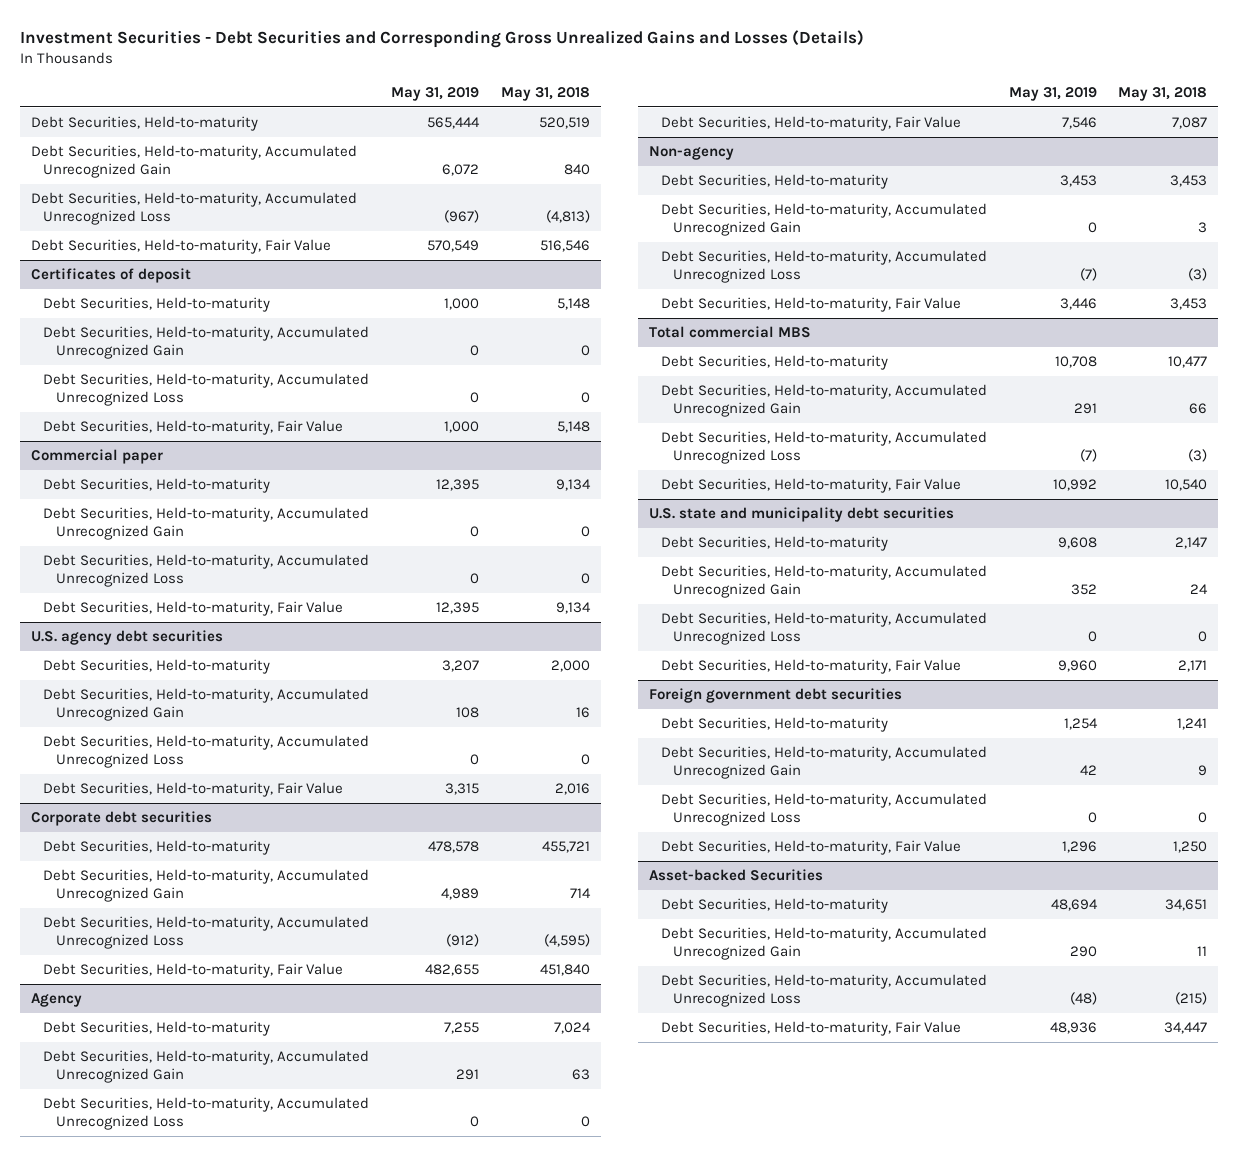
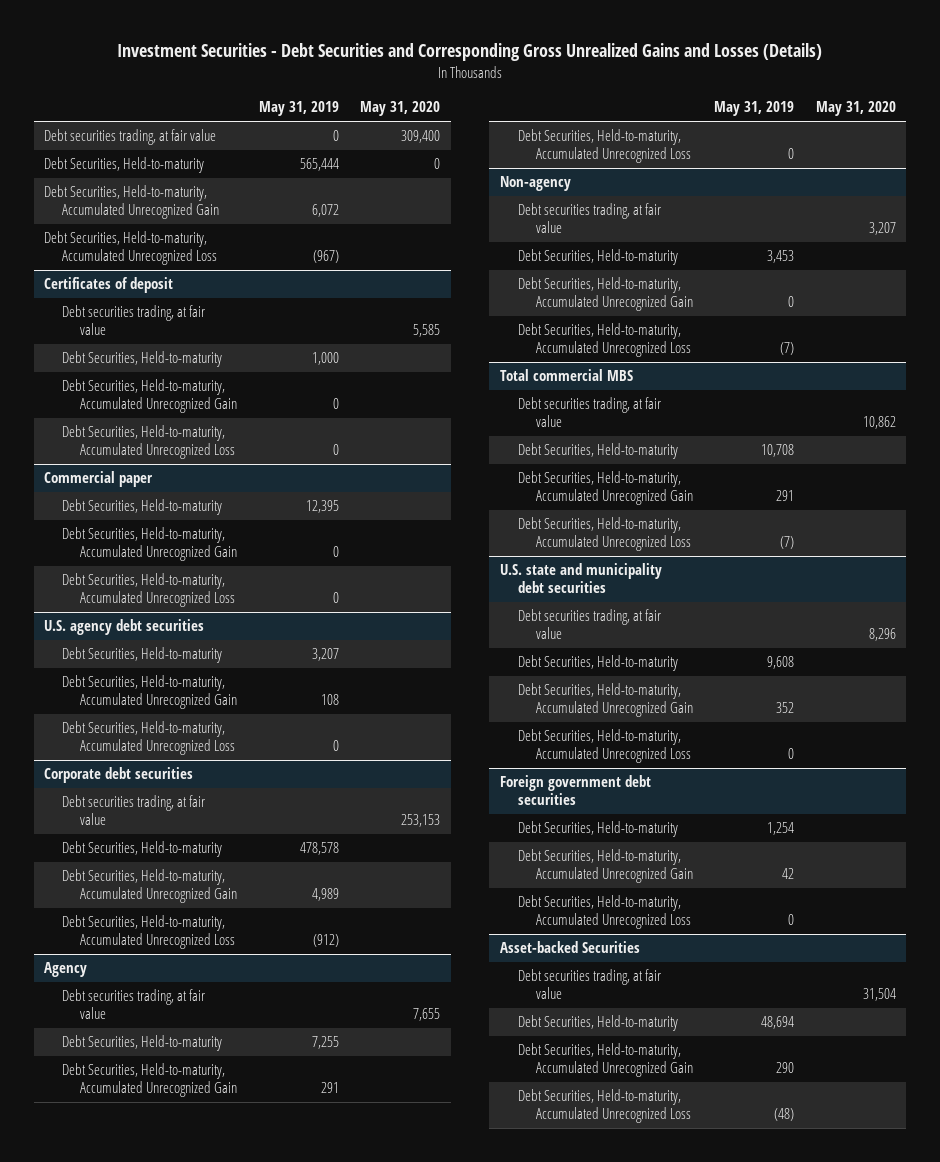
[500,87,590,102] May 31, 2018 -> none
none -> [360,101,441,117] May 31, 2020
none -> [44,129,217,146] Debt securities trading, at fair value
[30,239,331,255] Debt Securities, Held-to-maturity, Fair Value -> none
none -> [62,305,206,336] Debt securities trading, at fair value
[43,420,344,436] Debt Securities, Held-to-maturity, Fair Value -> none
[43,601,344,617] Debt Securities, Held-to-maturity, Fair Value -> none
[43,782,344,798] Debt Securities, Held-to-maturity, Fair Value -> none
none -> [62,795,206,826] Debt securities trading, at fair value
[43,963,344,979] Debt Securities, Held-to-maturity, Fair Value -> none
none -> [62,989,206,1020] Debt securities trading, at fair value
[660,116,961,132] Debt Securities, Held-to-maturity, Fair Value -> none
none -> [517,203,661,234] Debt securities trading, at fair value
[660,297,961,313] Debt Securities, Held-to-maturity, Fair Value -> none
none -> [517,397,661,428] Debt securities trading, at fair value
[660,478,961,494] Debt Securities, Held-to-maturity, Fair Value -> none
none -> [517,609,661,640] Debt securities trading, at fair value
[660,659,961,675] Debt Securities, Held-to-maturity, Fair Value -> none
[660,840,961,856] Debt Securities, Held-to-maturity, Fair Value -> none
none -> [517,969,661,1000] Debt securities trading, at fair value
[660,1021,961,1037] Debt Securities, Held-to-maturity, Fair Value -> none

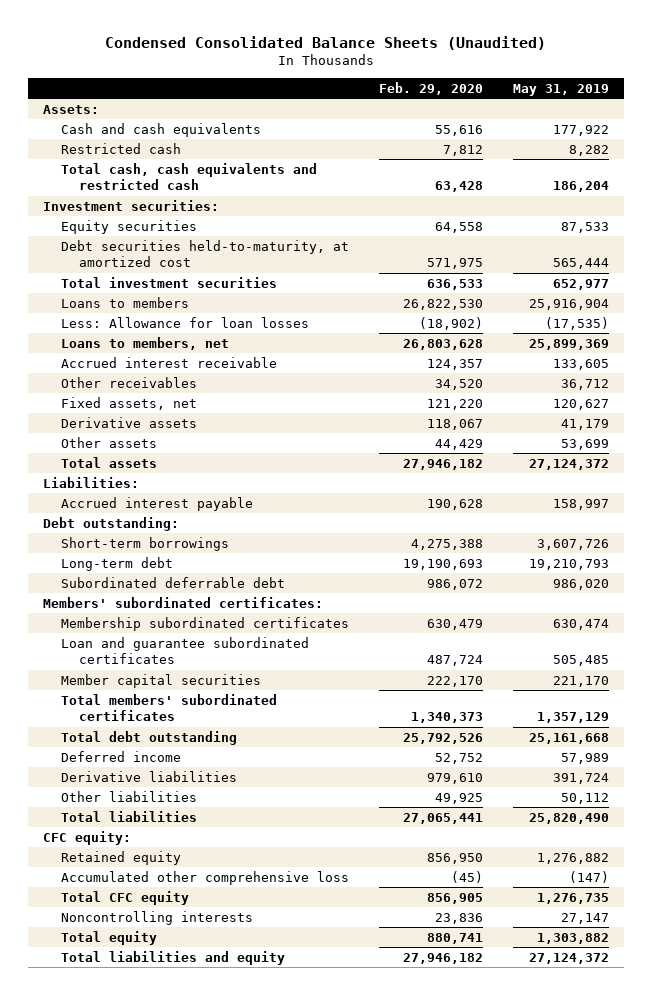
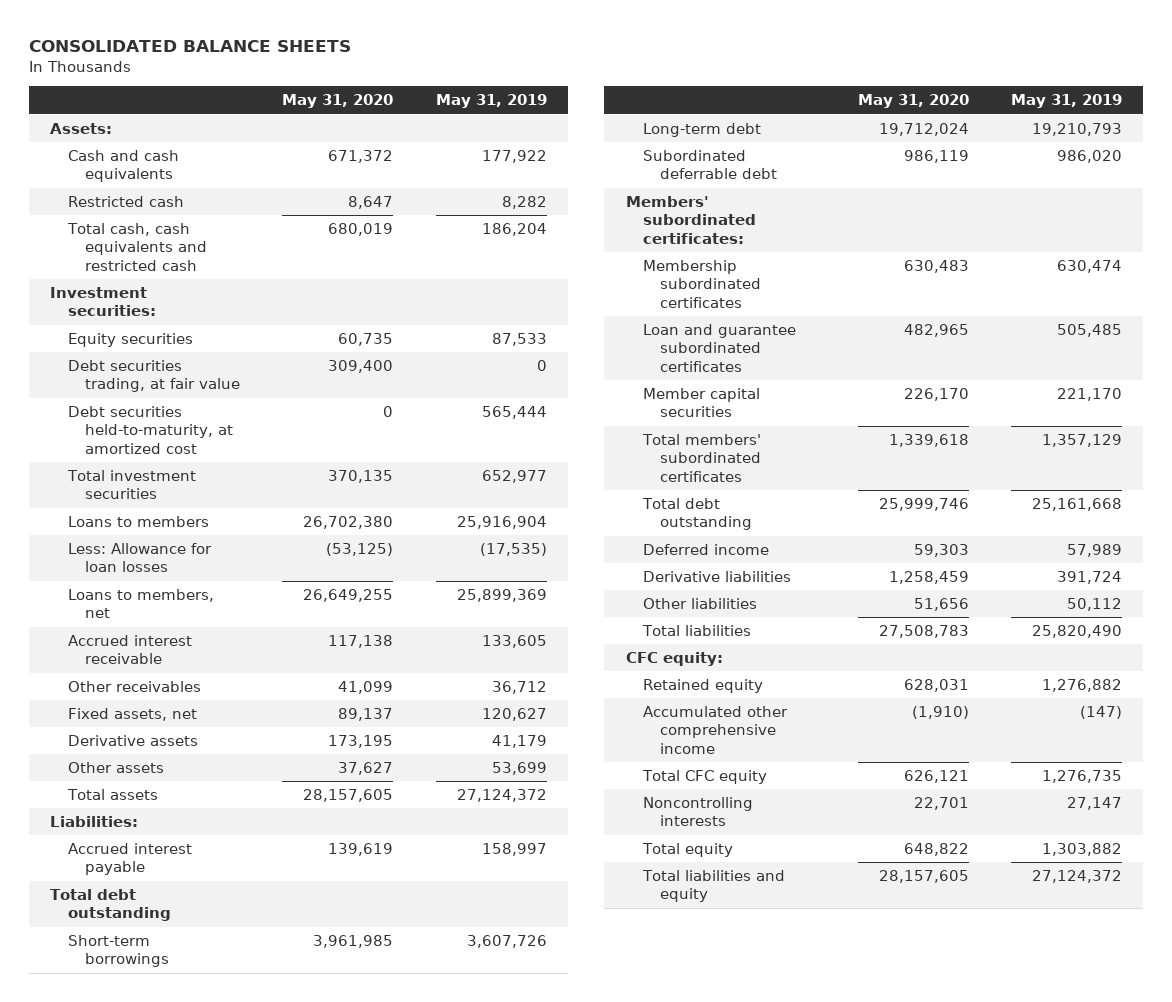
[105,35,547,50] Condensed Consolidated Balance Sheets (Unaudited) -> [29,39,352,52] CONSOLIDATED BALANCE SHEETS
[379,81,484,95] Feb. 29, 2020 -> none
none -> [282,94,394,109] May 31, 2020
none -> [67,359,240,393] Debt securities trading, at fair value
[43,516,180,531] Debt outstanding: -> [50,888,171,922] Total debt outstanding
[61,870,350,885] Accumulated other comprehensive loss -> [642,705,788,754] Accumulated other comprehensive income

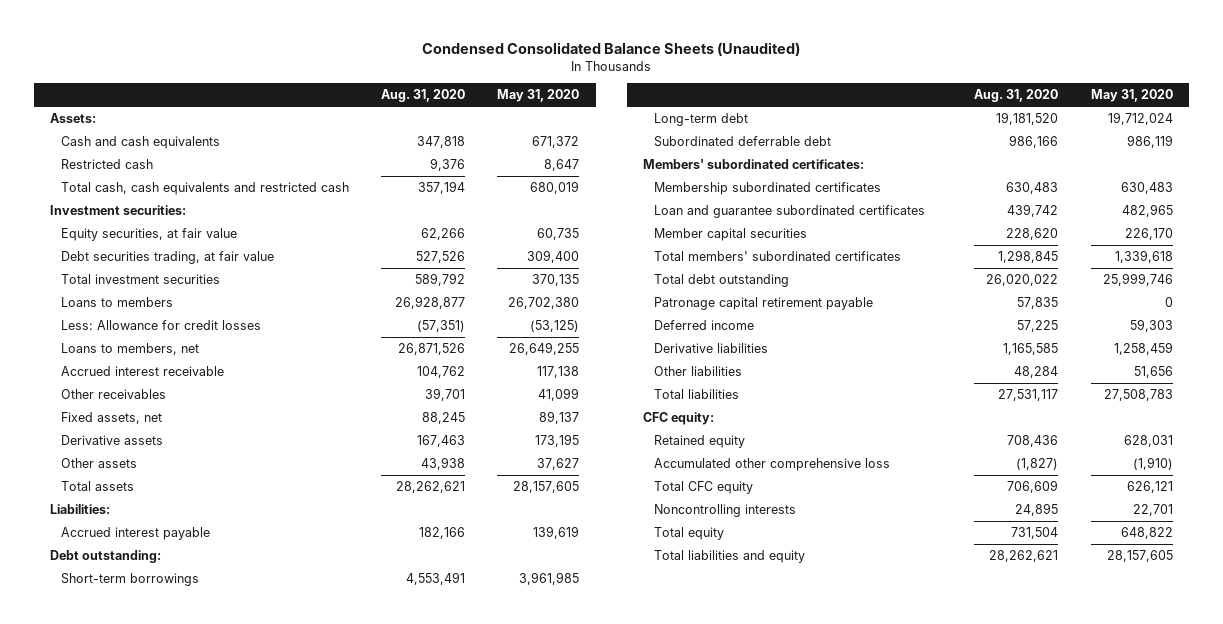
[29,39,352,52] CONSOLIDATED BALANCE SHEETS -> [422,41,801,56] Condensed Consolidated Balance Sheets (Unaudited)
[435,94,547,109] May 31, 2019 -> none
none -> [381,89,466,103] Aug. 31, 2020
[67,332,193,347] Equity securities -> [60,228,237,242] Equity securities, at fair value
[67,405,233,454] Debt securities held-to-maturity, at amortized cost -> none
[67,542,212,573] Less: Allowance for loan losses -> [60,320,261,331] Less: Allowance for credit losses
[50,888,171,922] Total debt outstanding -> [50,550,162,564] Debt outstanding:
none -> [653,297,873,311] Patronage capital retirement payable
[642,705,788,754] Accumulated other comprehensive income -> [653,458,890,472] Accumulated other comprehensive loss

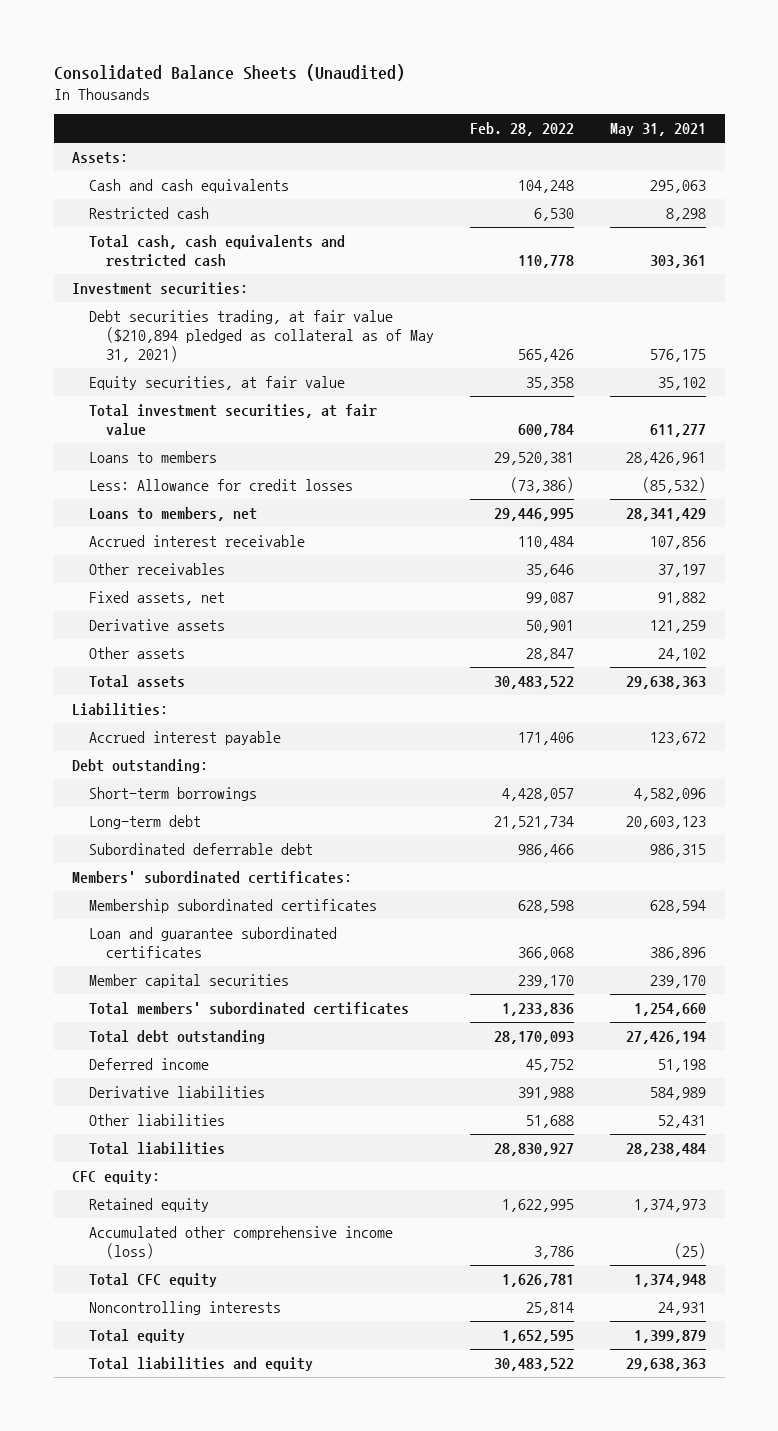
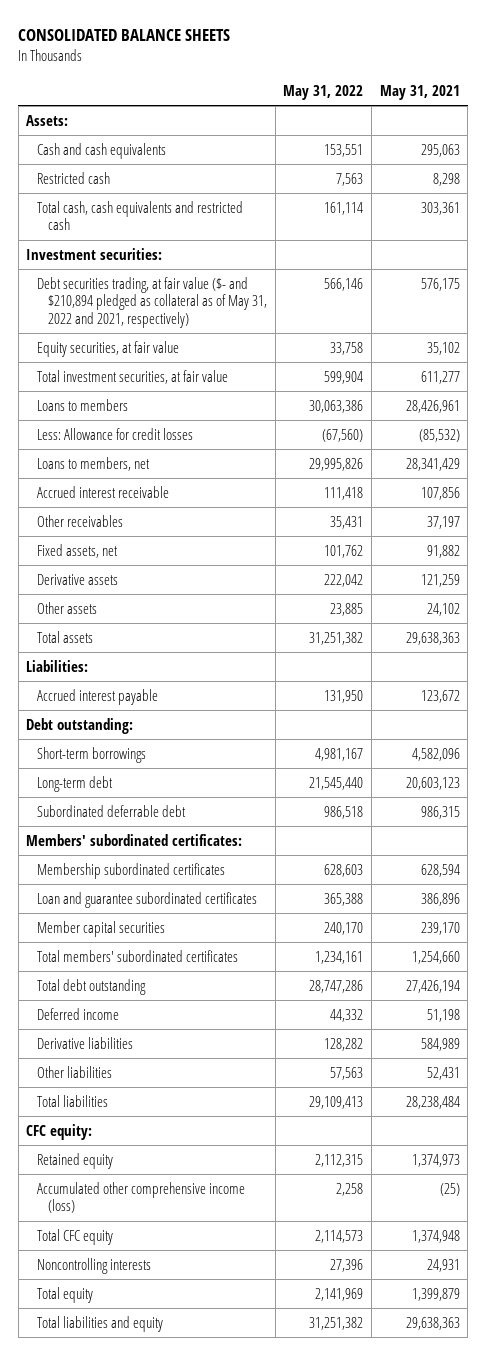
[53,63,405,81] Consolidated Balance Sheets (Unaudited) -> [18,29,231,42] CONSOLIDATED BALANCE SHEETS
[470,122,575,137] Feb. 28, 2022 -> none
none -> [283,85,364,101] May 31, 2022
[88,309,435,362] Debt securities trading, at fair value ($210,894 pledged as collateral as of May 31, 2021) -> [37,276,268,328] Debt securities trading, at fair value ($- and $210,894 pledged as collateral as of May 31, 2022 and 2021, respectively)

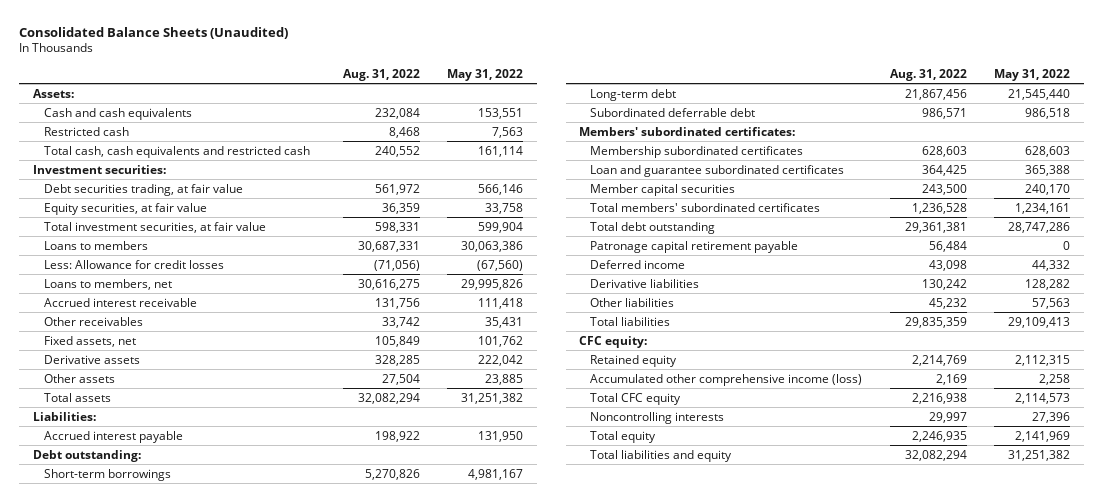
[18,29,231,42] CONSOLIDATED BALANCE SHEETS -> [19,26,289,39] Consolidated Balance Sheets (Unaudited)
[379,85,460,101] May 31, 2021 -> none
none -> [342,68,420,81] Aug. 31, 2022
[37,276,268,328] Debt securities trading, at fair value ($- and $210,894 pledged as collateral as of May 31, 2022 and 2021, respectively) -> [43,183,243,196] Debt securities trading, at fair value
none -> [590,240,799,253] Patronage capital retirement payable

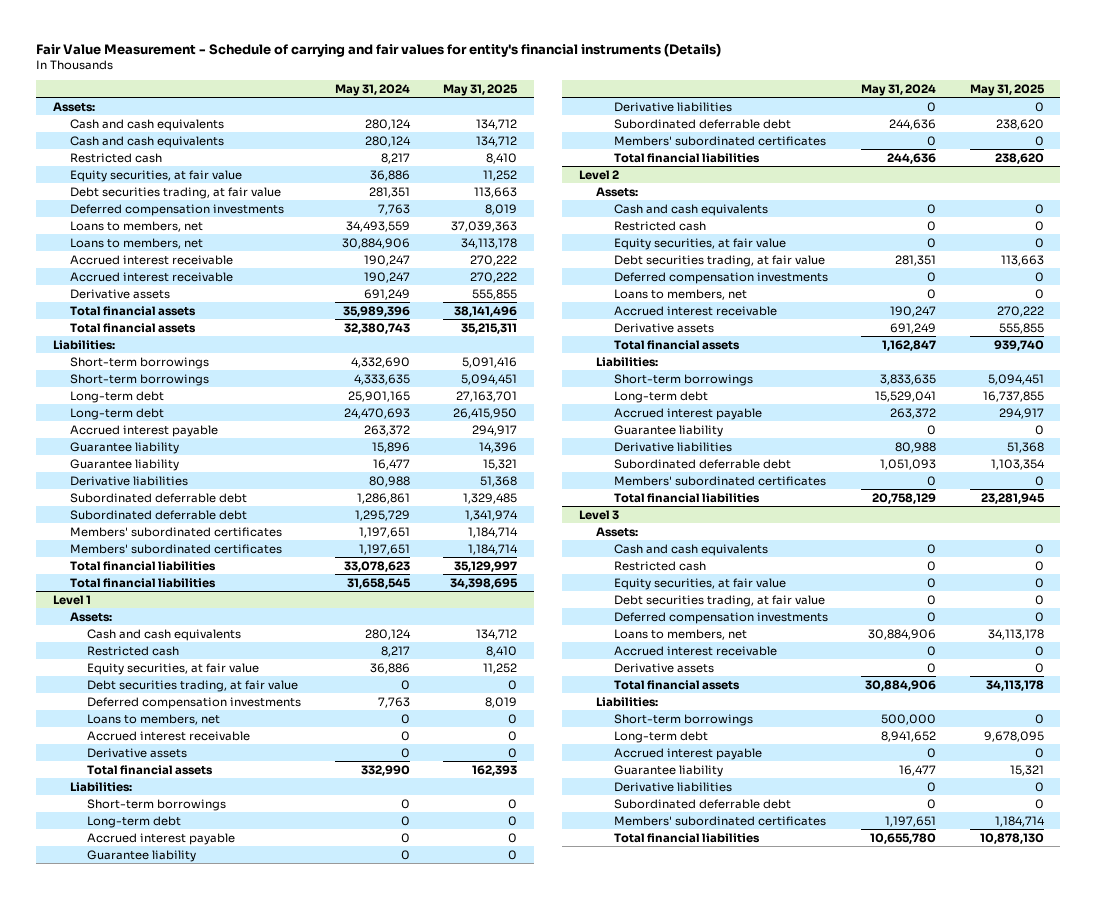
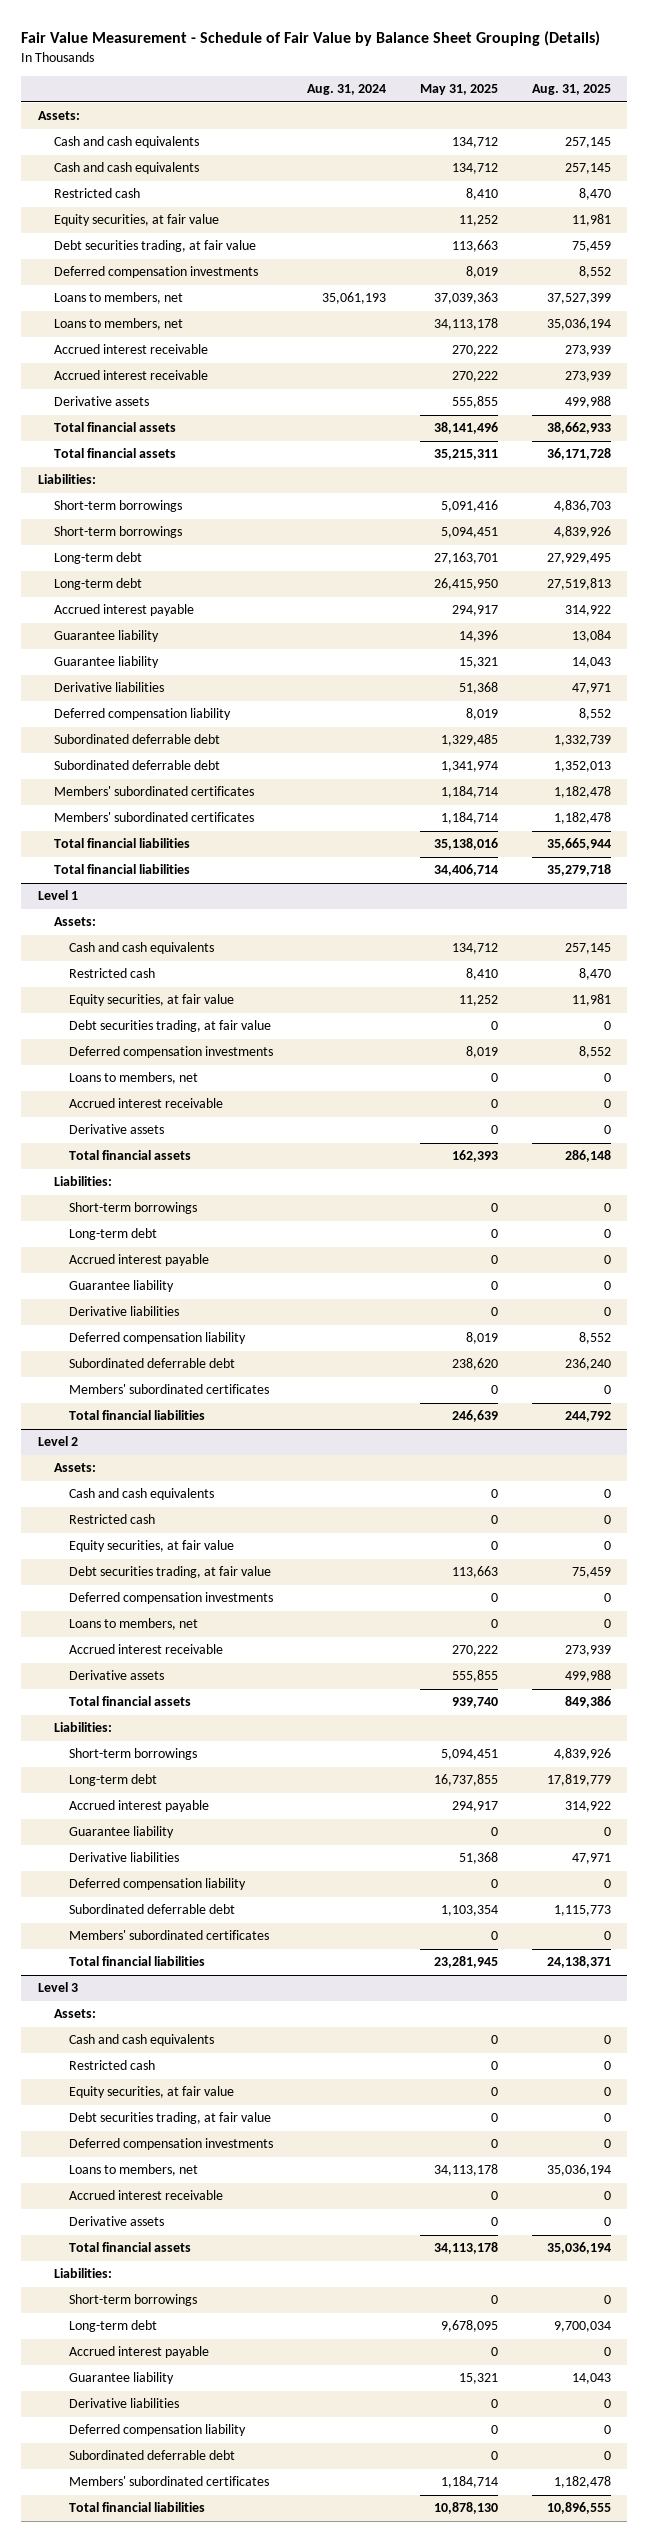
[35,42,721,57] Fair Value Measurement - Schedule of carrying and fair values for entity's financial instruments (Details) -> [21,30,601,46] Fair Value Measurement - Schedule of Fair Value by Balance Sheet Grouping (Details)
[334,84,410,97] May 31, 2024 -> none
none -> [306,84,386,96] Aug. 31, 2024
none -> [531,84,611,96] Aug. 31, 2025
none -> [53,708,231,721] Deferred compensation liability
[454,560,518,572] 35,129,997 -> [433,838,498,851] 35,138,016
[450,577,519,589] 34,398,695 -> [433,864,498,877] 34,406,714
none -> [69,1332,247,1345] Deferred compensation liability
[994,152,1044,164] 238,620 -> [451,1410,498,1423] 246,639
none -> [69,1878,247,1891] Deferred compensation liability
none -> [69,2424,247,2437] Deferred compensation liability

